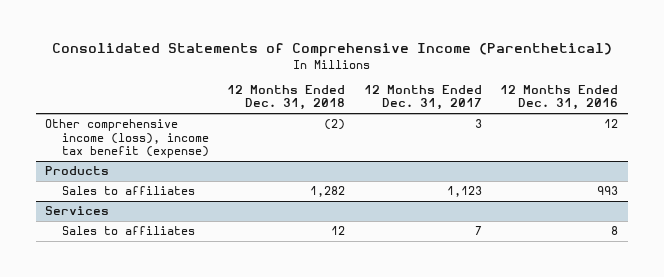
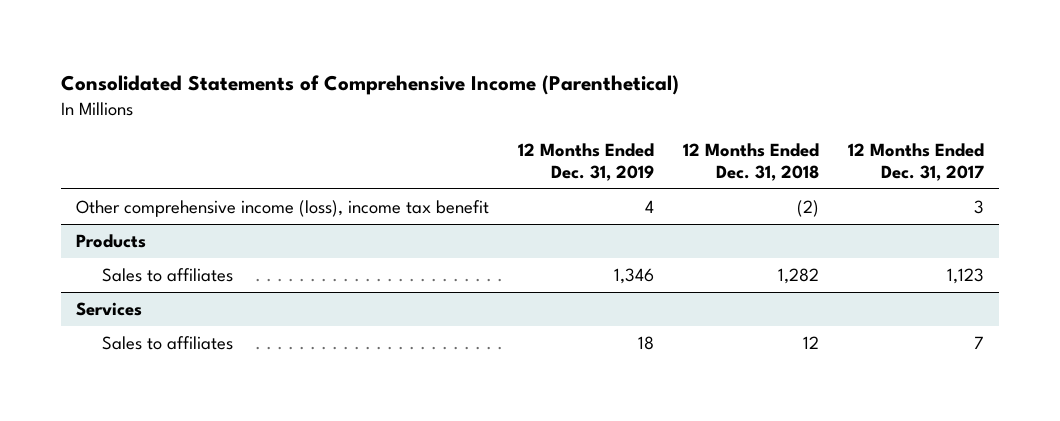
[500,85,619,111] 12 Months Ended Dec. 31, 2016 -> none
none -> [517,143,654,181] 12 Months Ended Dec. 31, 2019
[45,119,209,158] Other comprehensive income (loss), income tax benefit (expense) -> [75,200,489,218] Other comprehensive income (loss), income tax benefit

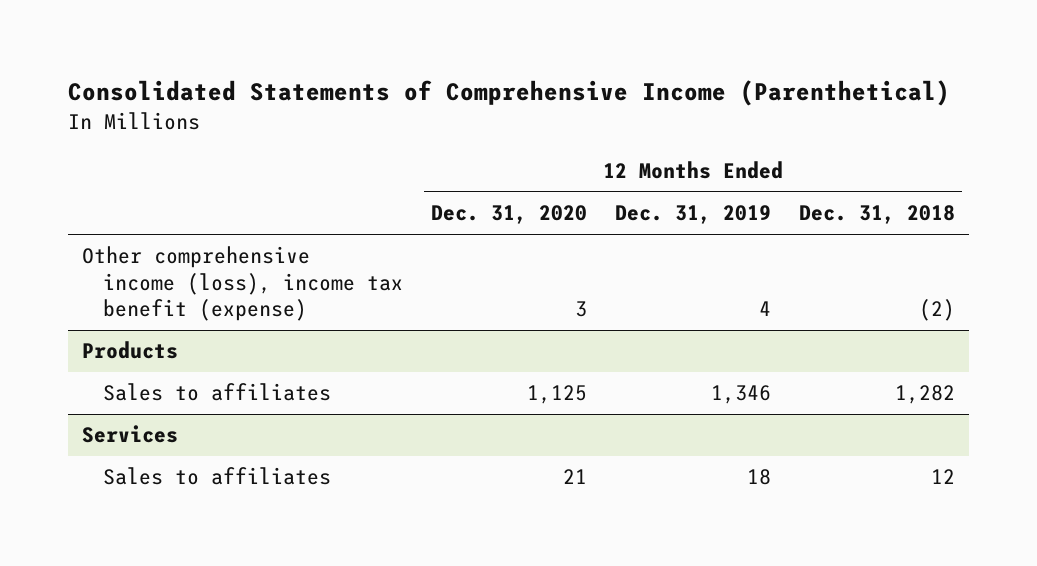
[848,143,985,181] 12 Months Ended Dec. 31, 2017 -> none
none -> [431,205,588,225] Dec. 31, 2020
[75,200,489,218] Other comprehensive income (loss), income tax benefit -> [81,246,404,322] Other comprehensive income (loss), income tax benefit (expense)

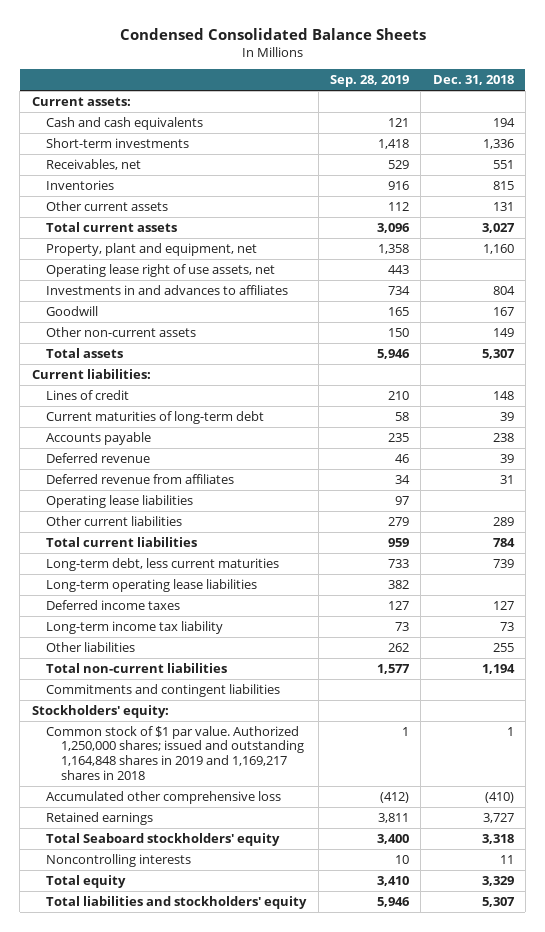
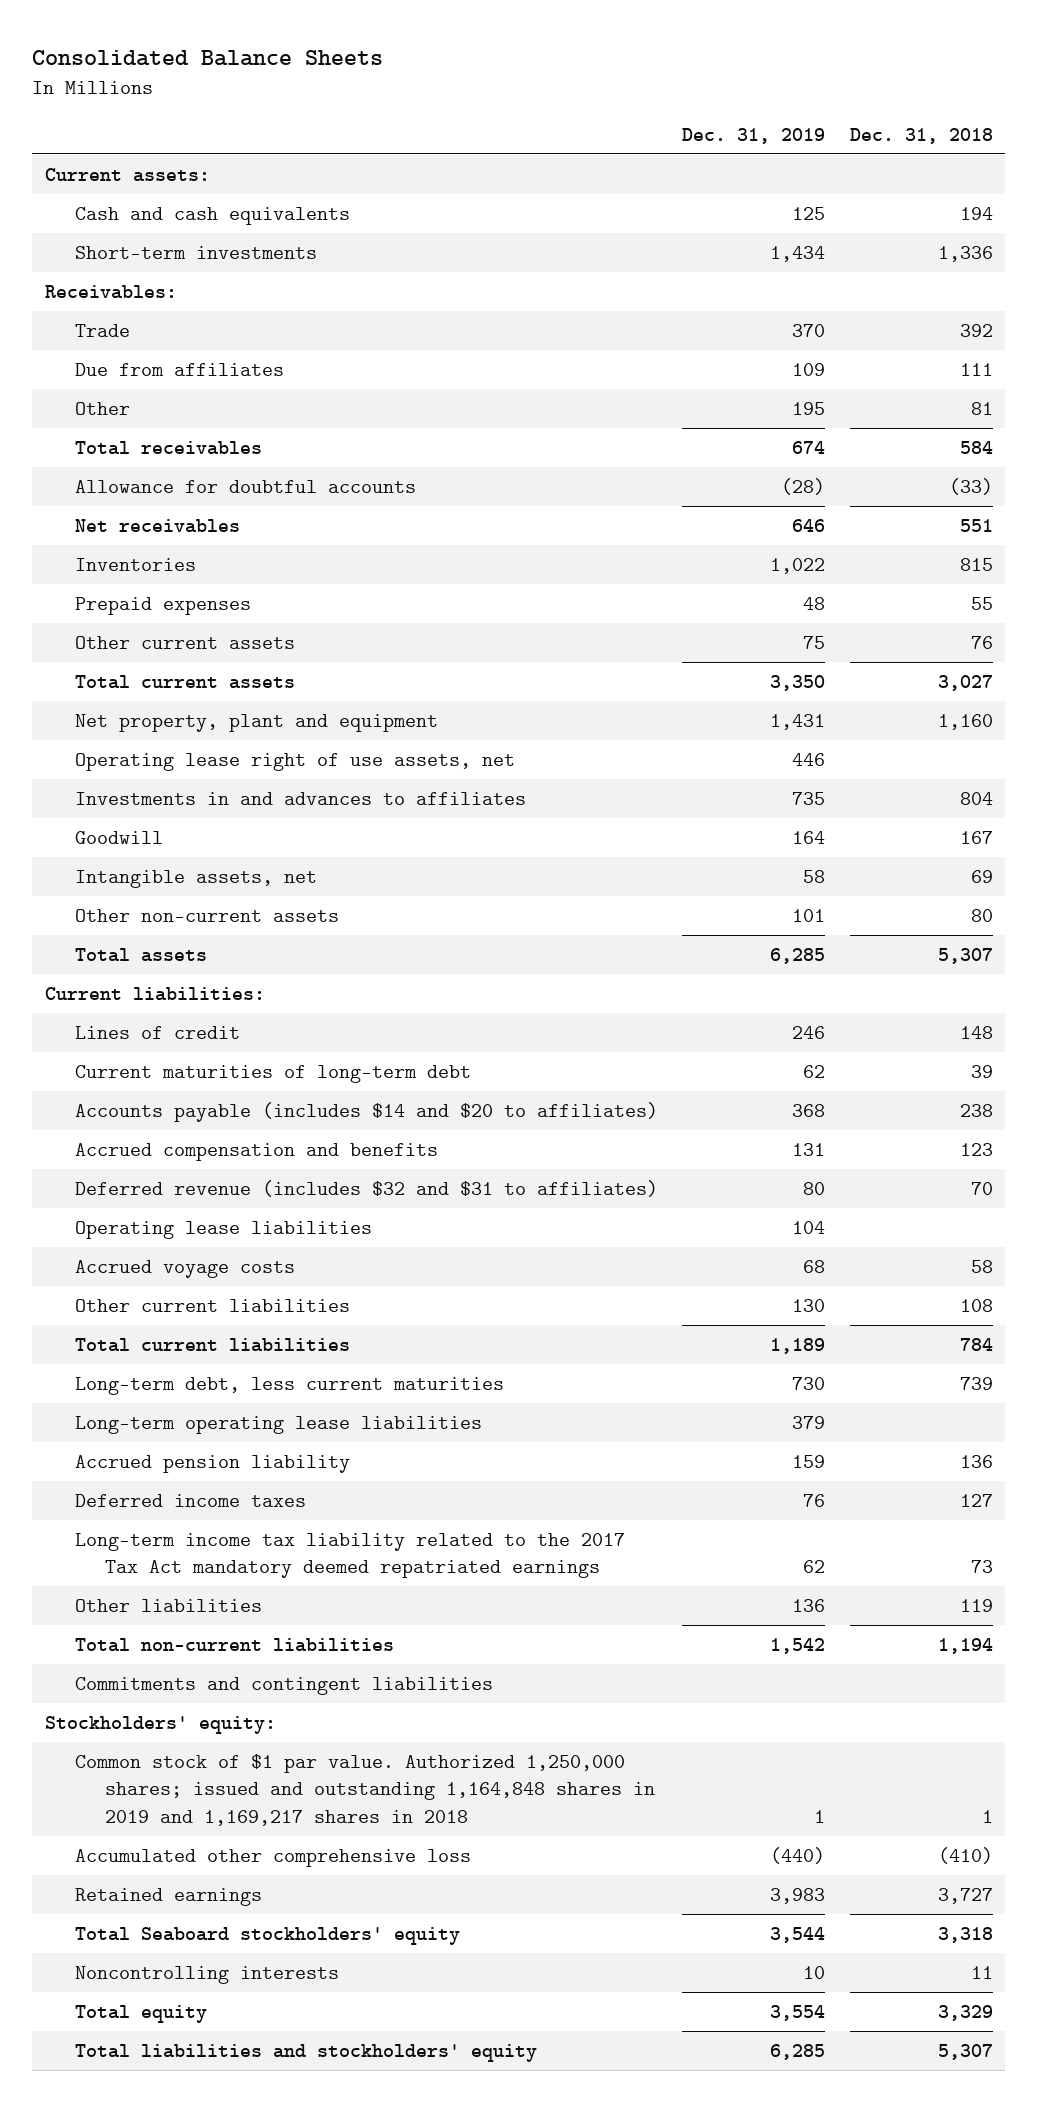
[119,27,426,40] Condensed Consolidated Balance Sheets -> [32,50,384,67] Consolidated Balance Sheets
[330,75,410,88] Sep. 28, 2019 -> none
none -> [682,127,826,144] Dec. 31, 2019
none -> [44,284,177,299] Receivables:
none -> [74,323,130,337] Trade
none -> [74,362,284,376] Due from affiliates
none -> [74,401,130,415] Other
none -> [74,440,262,455] Total receivables
none -> [74,479,416,493] Allowance for doubtful accounts
[46,158,142,170] Receivables, net -> [74,518,240,533] Net receivables
none -> [74,596,251,615] Prepaid expenses
[492,201,514,211] 131 -> [970,635,993,649] 76
[46,242,258,256] Property, plant and equipment, net -> [74,713,438,732] Net property, plant and equipment
none -> [74,869,317,888] Intangible assets, net
[492,327,514,337] 149 -> [970,908,993,922] 80
[46,473,235,484] Deferred revenue from affiliates -> none
[46,431,152,445] Accounts payable -> [74,1101,658,1122] Accounts payable (includes $14 and $20 to affiliates)
none -> [74,1142,438,1161] Accrued compensation and benefits
[46,452,151,463] Deferred revenue -> [74,1179,658,1197] Deferred revenue (includes $32 and $31 to affiliates)
[499,453,514,463] 39 -> [970,1181,993,1195] 70
none -> [74,1259,295,1278] Accrued voyage costs
[492,516,514,526] 289 -> [959,1298,993,1312] 108
none -> [74,1454,350,1473] Accrued pension liability
[46,620,224,634] Long-term income tax liability -> none
none -> [74,1532,625,1579] Long-term income tax liability related to the 2017 Tax Act mandatory deemed repatriated earnings
[492,642,514,652] 255 -> [959,1598,993,1612] 119

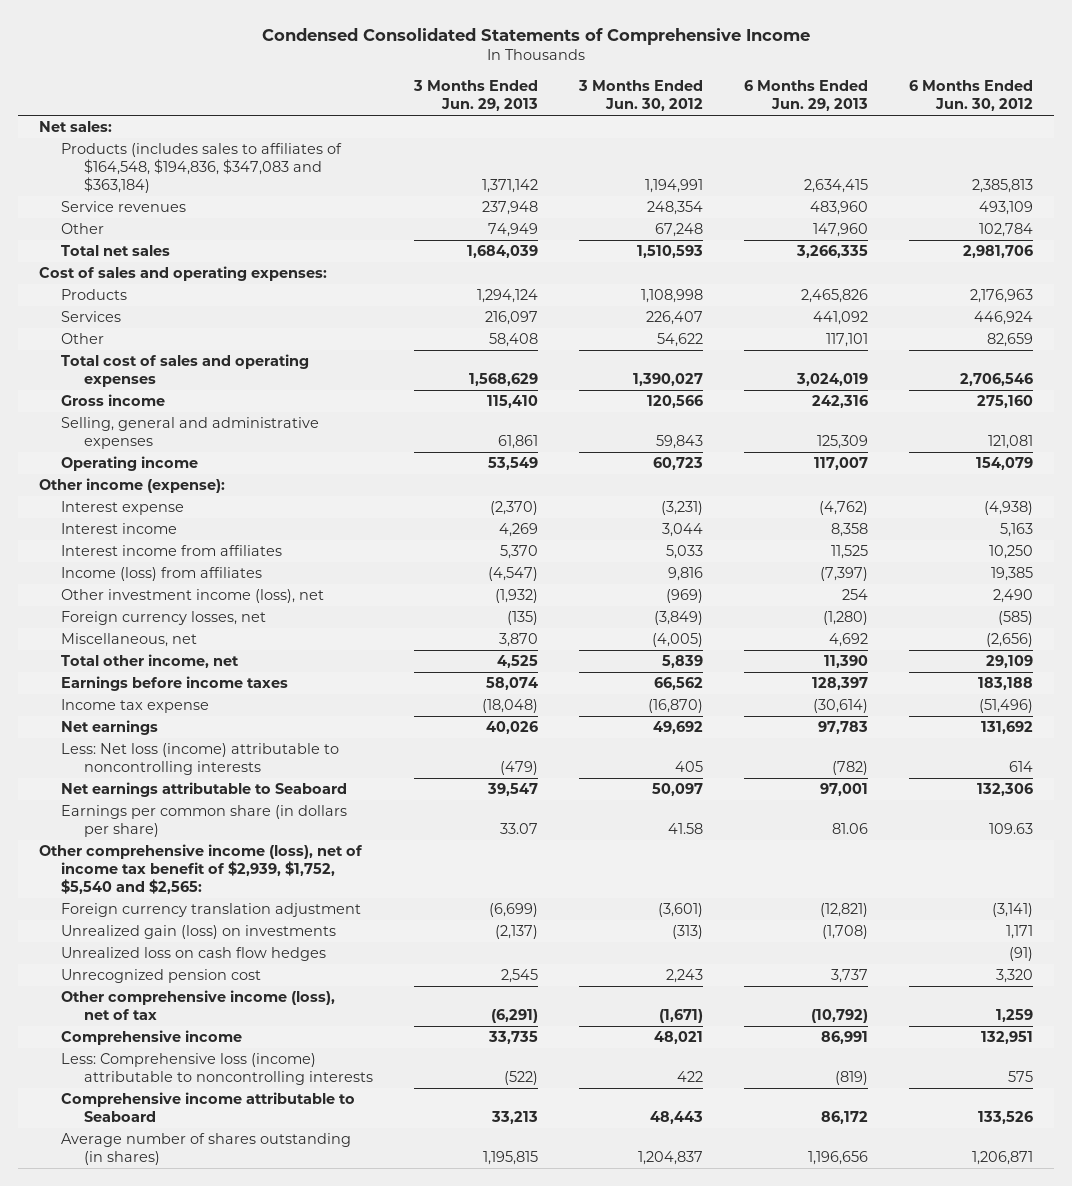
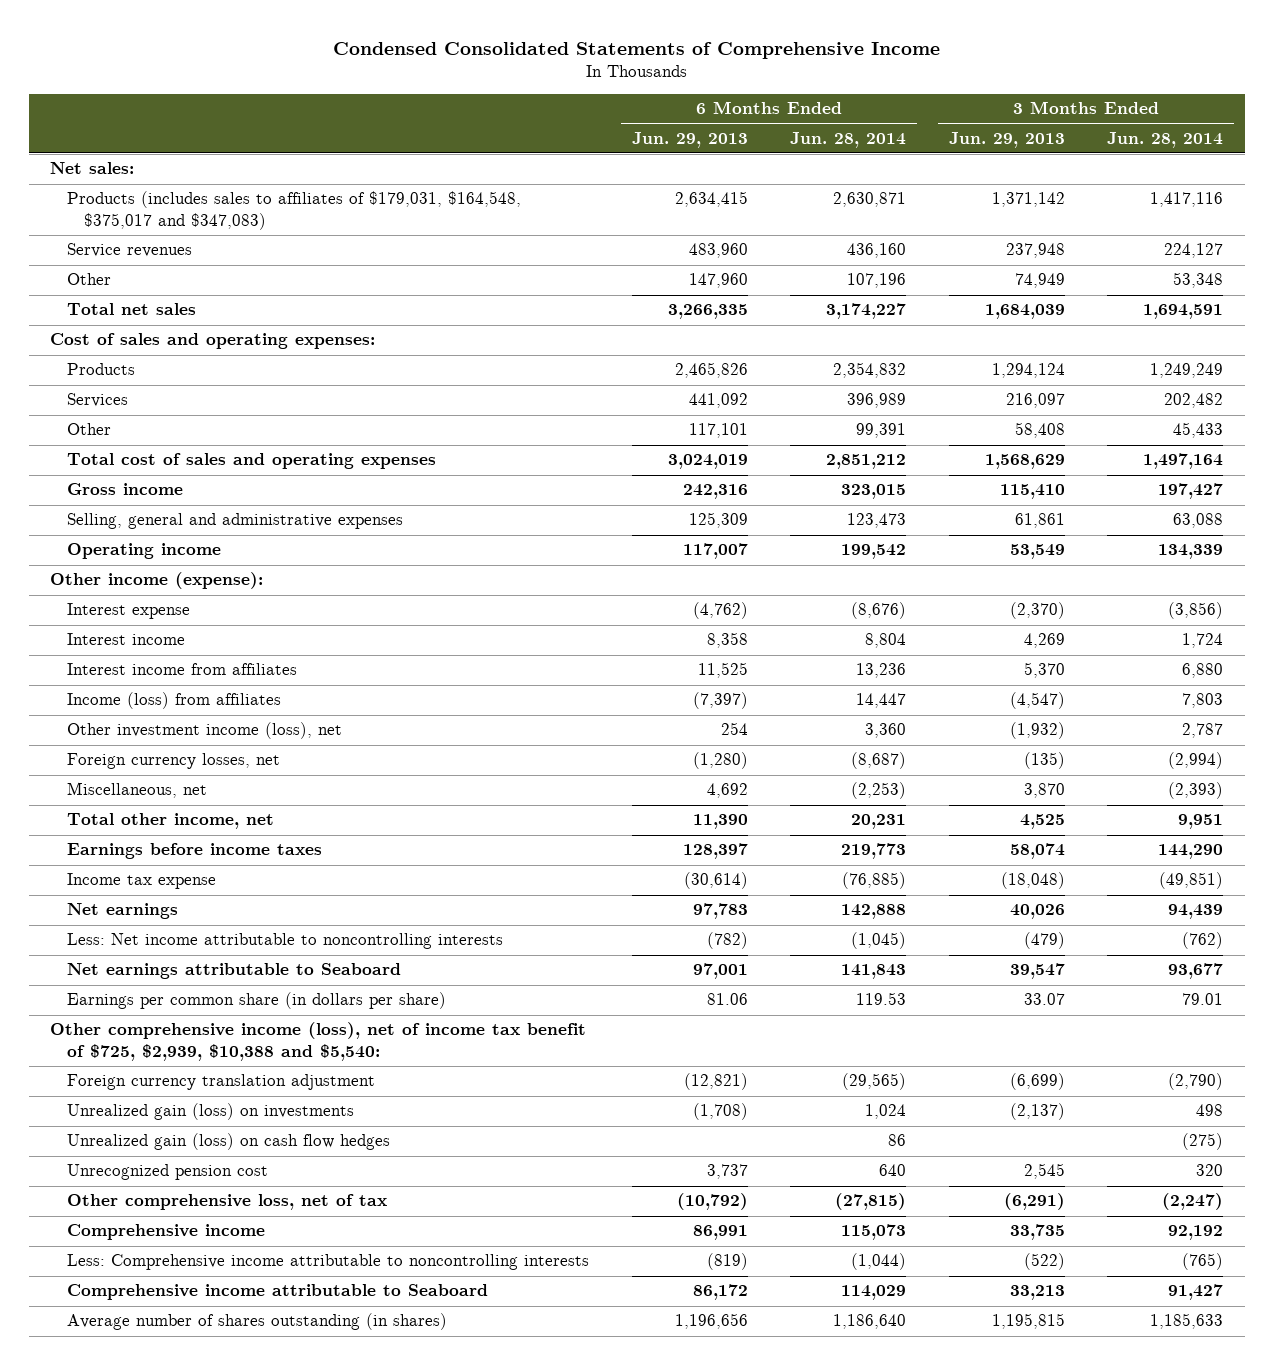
[578,79,704,112] 3 Months Ended Jun. 30, 2012 -> none
[909,79,1034,112] 6 Months Ended Jun. 30, 2012 -> none
none -> [790,131,907,148] Jun. 28, 2014
none -> [1107,131,1224,148] Jun. 28, 2014
[61,143,343,194] Products (includes sales to affiliates of $164,548, $194,836, $347,083 and $363,184) -> [67,191,522,230] Products (includes sales to affiliates of $179,031, $164,548, $375,017 and $347,083)
[61,743,340,776] Less: Net loss (income) attributable to noncontrolling interests -> [67,933,504,950] Less: Net income attributable to noncontrolling interests
[38,844,363,895] Other comprehensive income (loss), net of income tax benefit of $2,939, $1,752, $5,540 and $2,565: -> [50,1022,587,1061] Other comprehensive income (loss), net of income tax benefit of $725, $2,939, $10,388 and $5,540:
[61,947,327,962] Unrealized loss on cash flow hedges -> [67,1133,391,1151] Unrealized gain (loss) on cash flow hedges
[61,990,336,1021] Other comprehensive income (loss), net of tax -> [67,1194,388,1211] Other comprehensive loss, net of tax
[61,1053,374,1086] Less: Comprehensive loss (income) attributable to noncontrolling interests -> [67,1254,590,1271] Less: Comprehensive income attributable to noncontrolling interests

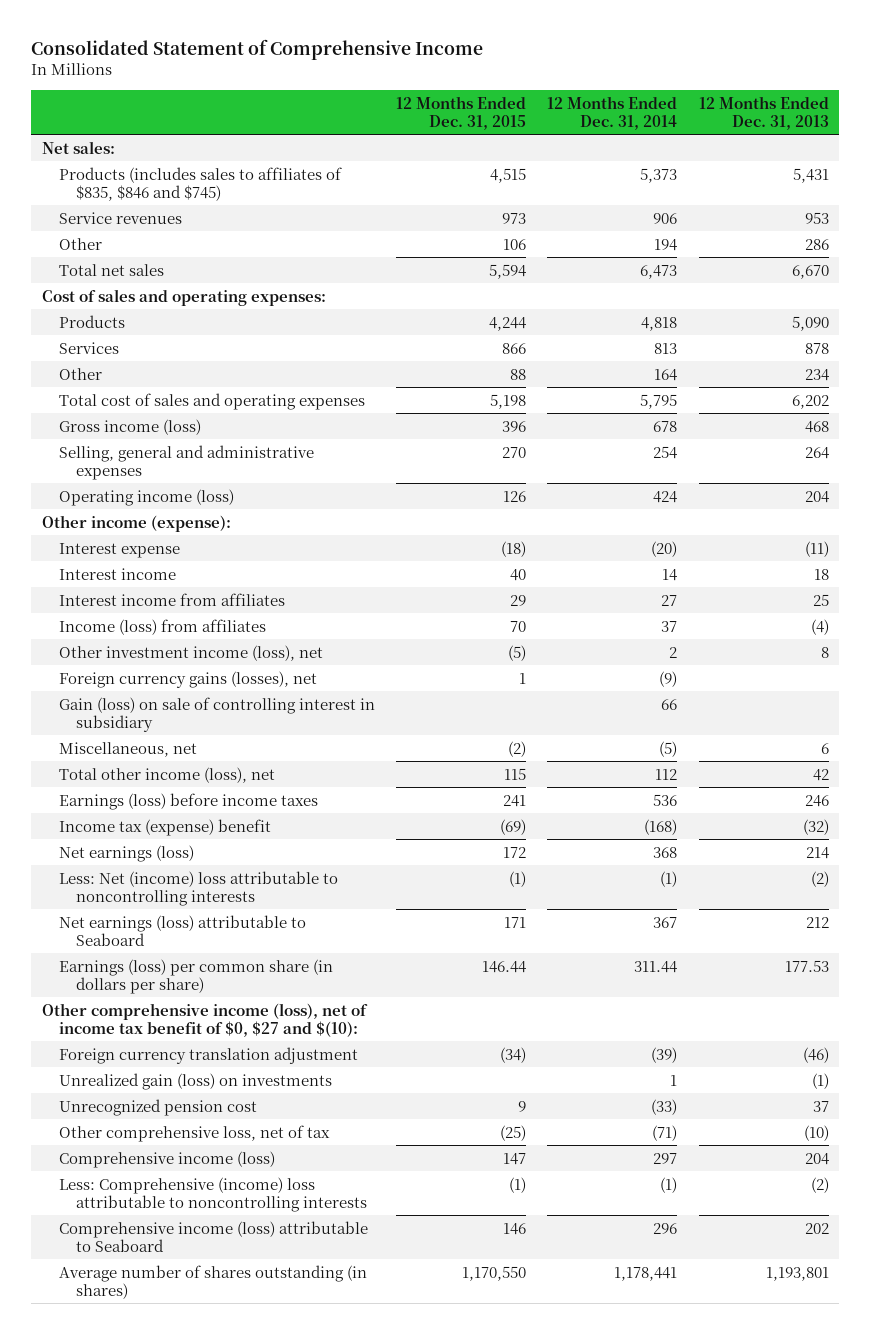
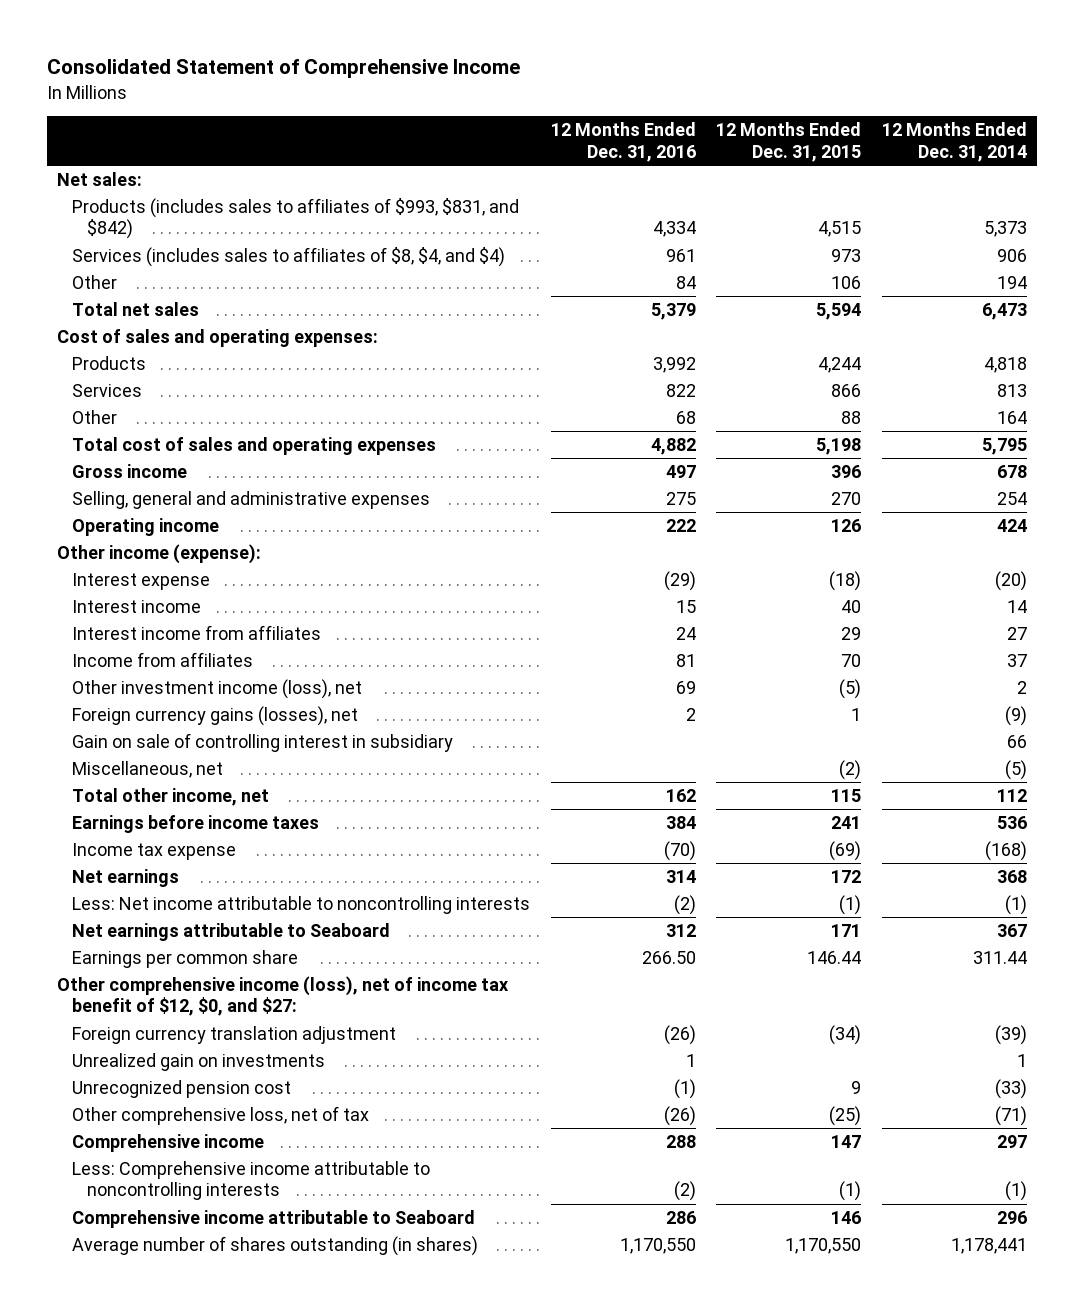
[698,96,829,131] 12 Months Ended Dec. 31, 2013 -> none
none -> [550,122,696,162] 12 Months Ended Dec. 31, 2016
[58,166,342,201] Products (includes sales to affiliates of $835, $846 and $745) -> [72,197,520,240] Products (includes sales to affiliates of $993, $831, and $842)
[58,211,182,224] Service revenues -> [72,246,506,267] Services (includes sales to affiliates of $8, $4, and $4)
[58,418,201,435] Gross income (loss) -> [72,463,188,478] Gross income
[58,488,234,506] Operating income (loss) -> [72,517,220,536] Operating income
[58,618,266,635] Income (loss) from affiliates -> [72,651,254,667] Income from affiliates
[58,696,375,732] Gain (loss) on sale of controlling interest in subsidiary -> [72,732,454,752] Gain on sale of controlling interest in subsidiary
[58,766,275,783] Total other income (loss), net -> [72,787,270,806] Total other income, net
[58,792,318,810] Earnings (loss) before income taxes -> [72,814,320,833] Earnings before income taxes
[58,818,271,836] Income tax (expense) benefit -> [72,842,237,860] Income tax expense
[58,844,194,862] Net earnings (loss) -> [72,868,180,887] Net earnings
[58,870,338,906] Less: Net (income) loss attributable to noncontrolling interests -> [72,895,531,914] Less: Net income attributable to noncontrolling interests
[58,914,306,946] Net earnings (loss) attributable to Seaboard -> [72,922,391,941] Net earnings attributable to Seaboard
[58,958,333,994] Earnings (loss) per common share (in dollars per share) -> [72,949,299,968] Earnings per common share
[41,1002,368,1037] Other comprehensive income (loss), net of income tax benefit of $0, $27 and $(10): -> [57,975,510,1017] Other comprehensive income (loss), net of income tax benefit of $12, $0, and $27:
[58,1072,332,1090] Unrealized gain (loss) on investments -> [72,1052,326,1071] Unrealized gain on investments
[58,1150,275,1168] Comprehensive income (loss) -> [72,1133,265,1152] Comprehensive income
[58,1176,367,1212] Less: Comprehensive (income) loss attributable to noncontrolling interests -> [72,1160,431,1201] Less: Comprehensive income attributable to noncontrolling interests
[58,1220,368,1252] Comprehensive income (loss) attributable to Seaboard -> [72,1209,476,1228] Comprehensive income attributable to Seaboard

